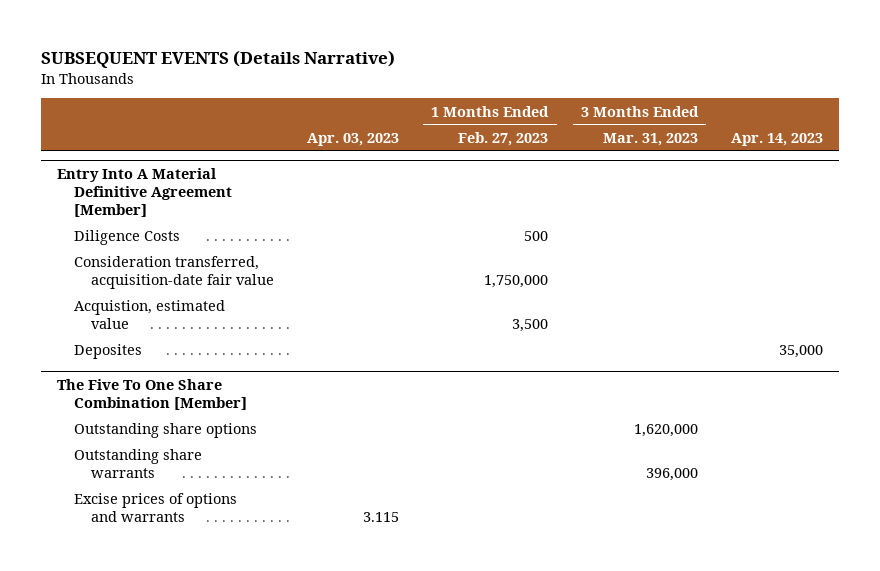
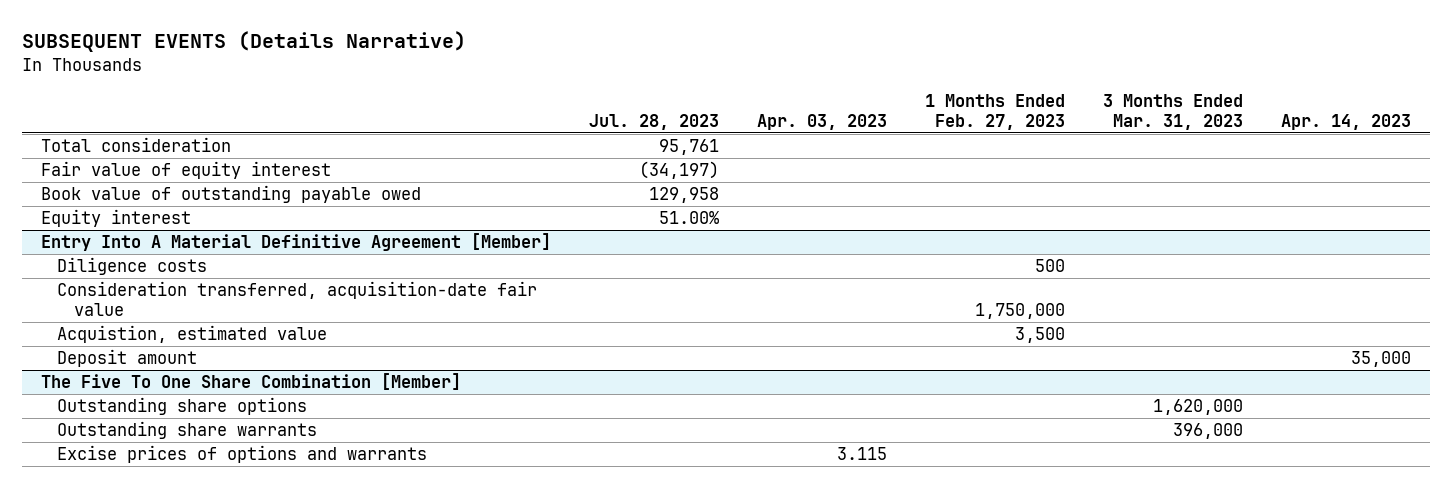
none -> [588,113,719,130] Jul. 28, 2023
none -> [40,137,231,153] Total consideration
none -> [40,161,331,180] Fair value of equity interest
none -> [40,185,421,204] Book value of outstanding payable owed
none -> [40,209,191,228] Equity interest
[74,230,181,246] Diligence Costs -> [57,257,208,276] Diligence costs
[74,344,143,360] Deposites -> [57,349,198,368] Deposit amount

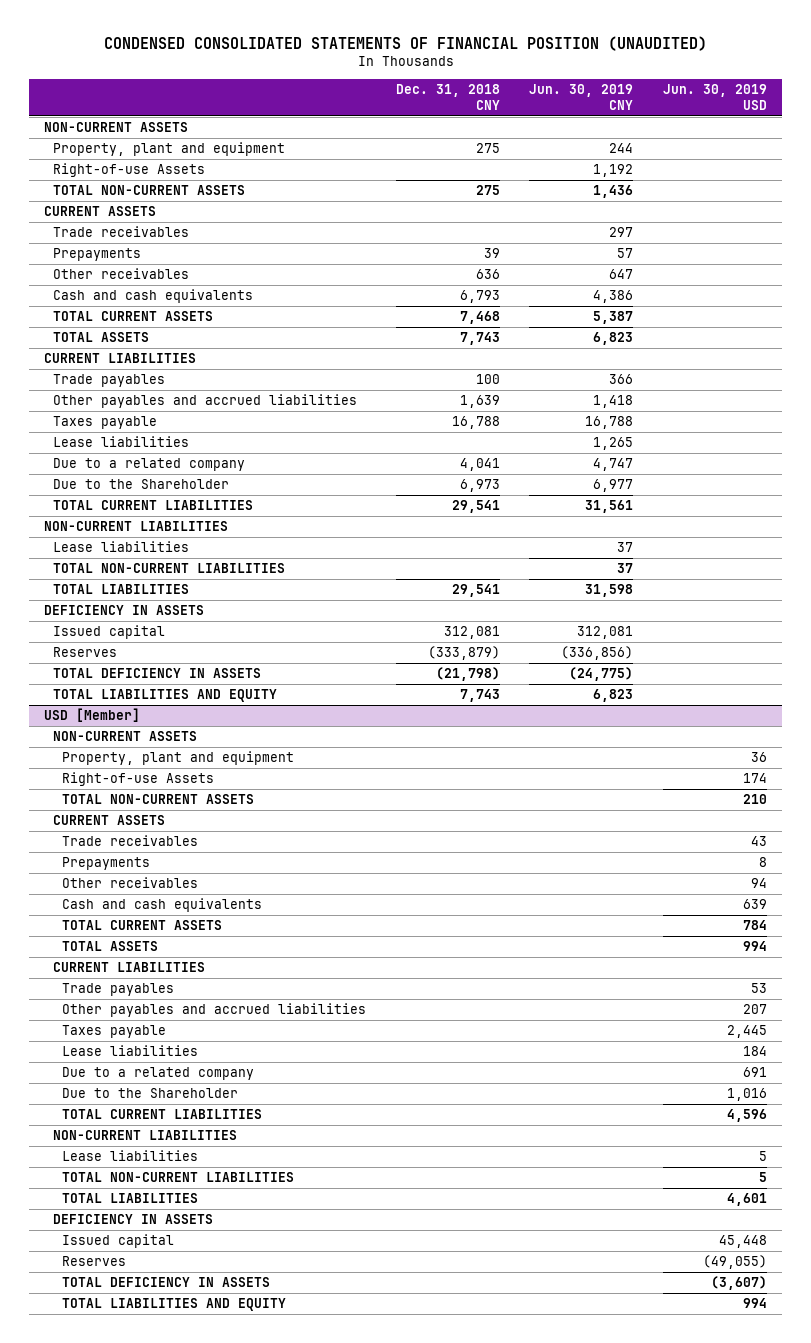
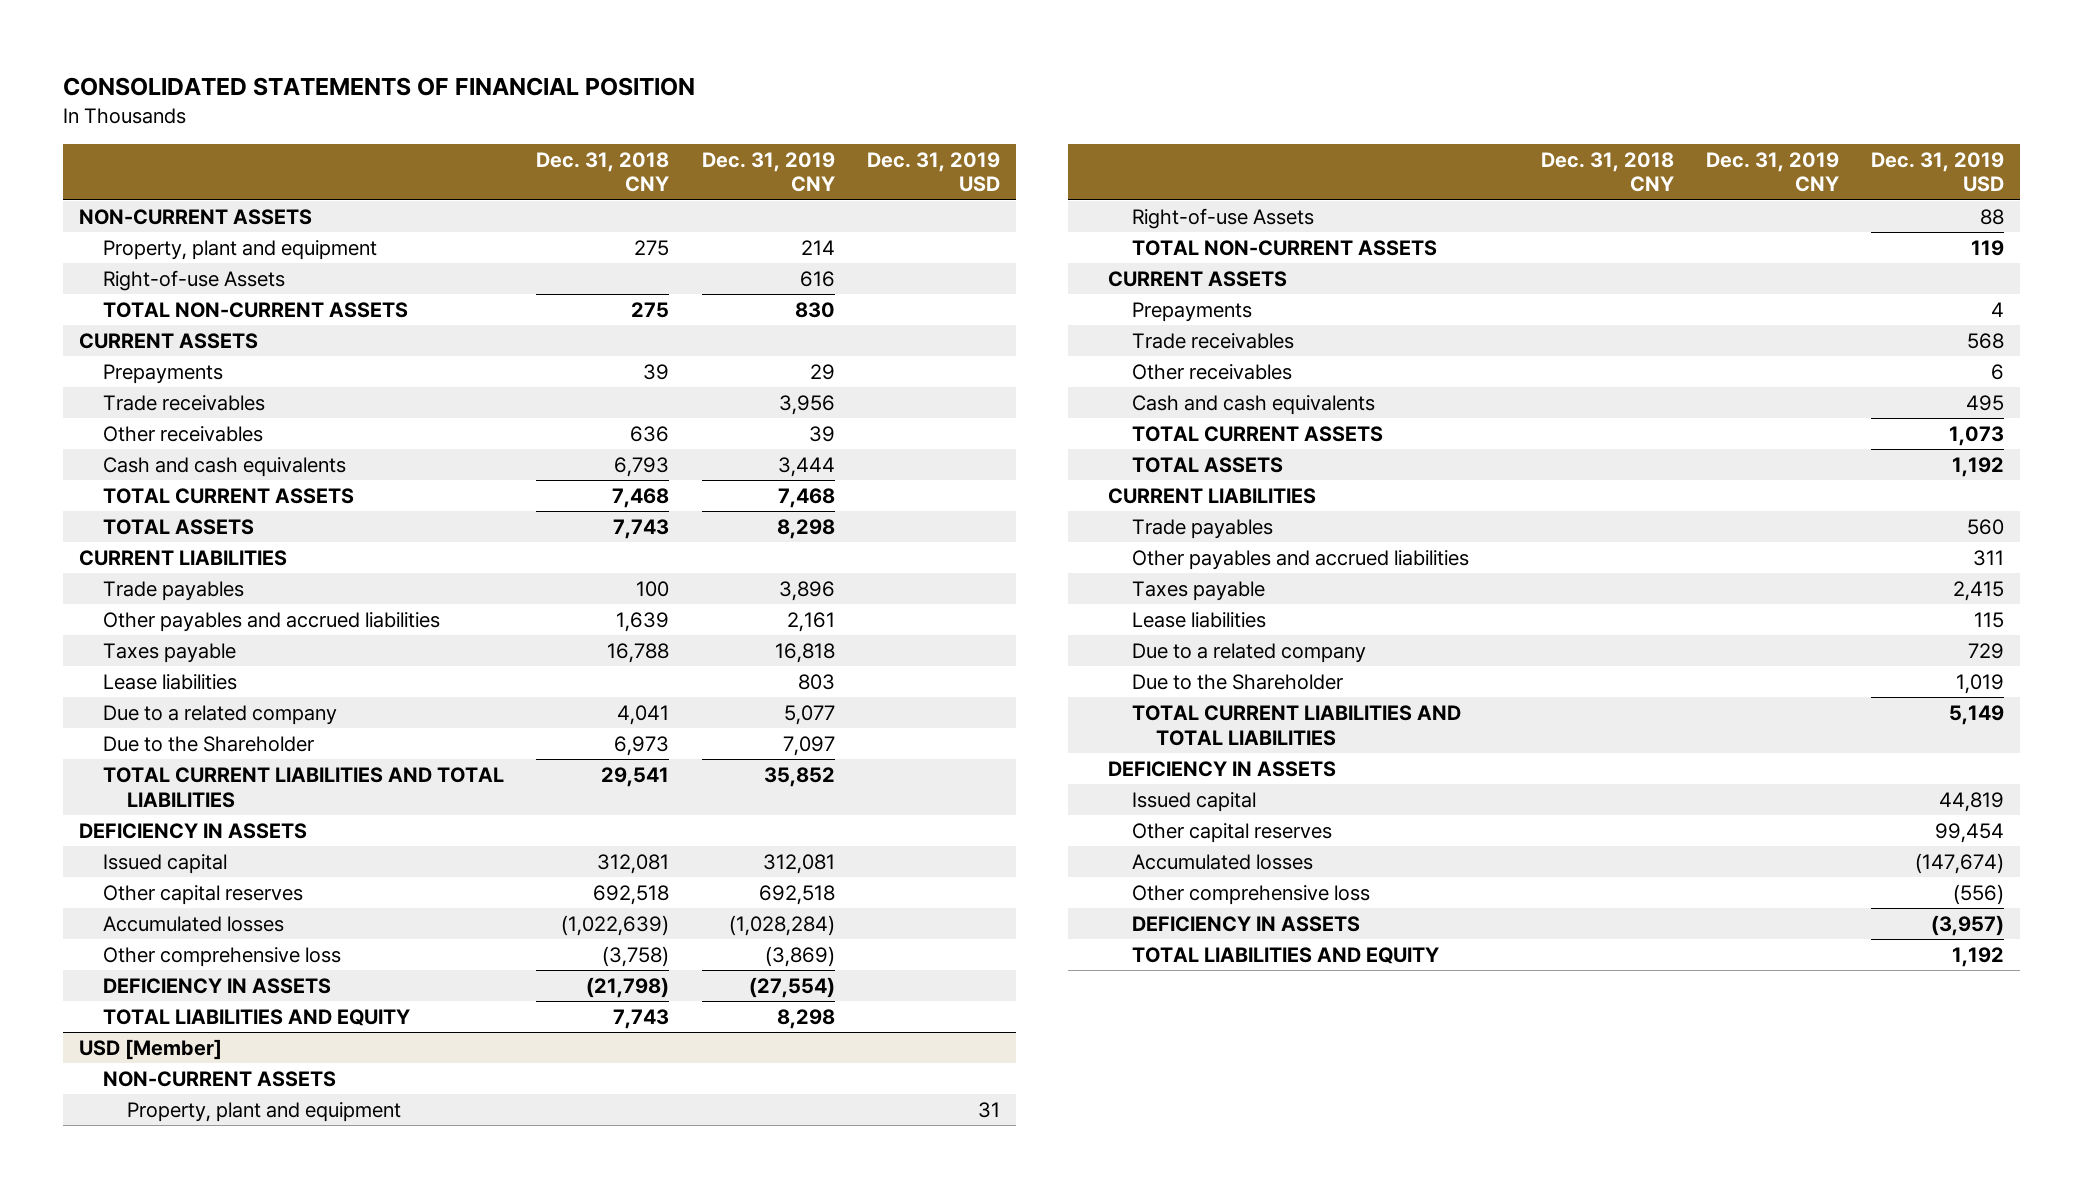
[103,35,707,51] CONDENSED CONSOLIDATED STATEMENTS OF FINANCIAL POSITION (UNAUDITED) -> [62,77,695,97] CONSOLIDATED STATEMENTS OF FINANCIAL POSITION
[529,83,634,110] Jun. 30, 2019 CNY -> none
[662,83,767,110] Jun. 30, 2019 USD -> none
none -> [701,151,835,193] Dec. 31, 2019 CNY
none -> [866,151,1000,193] Dec. 31, 2019 USD
[53,226,190,238] Trade receivables -> [103,394,266,411] Trade receivables
[53,500,254,511] TOTAL CURRENT LIABILITIES -> none
[44,521,229,532] NON-CURRENT LIABILITIES -> none
[53,541,190,553] Lease liabilities -> none
[53,563,286,574] TOTAL NON-CURRENT LIABILITIES -> none
[53,584,190,595] TOTAL LIABILITIES -> [103,766,505,808] TOTAL CURRENT LIABILITIES AND TOTAL LIABILITIES
[53,647,118,658] Reserves -> [103,884,304,905] Other capital reserves
[427,646,500,661] (333,879) -> [593,884,670,905] 692,518
none -> [103,915,285,932] Accumulated losses
none -> [103,946,342,967] Other comprehensive loss
[53,668,262,679] TOTAL DEFICIENCY IN ASSETS -> [103,977,332,994] DEFICIENCY IN ASSETS
[62,835,199,847] Trade receivables -> [1131,332,1294,349] Trade receivables
[62,1109,263,1120] TOTAL CURRENT LIABILITIES -> none
[53,1130,238,1141] NON-CURRENT LIABILITIES -> none
[62,1150,199,1162] Lease liabilities -> none
[62,1172,295,1183] TOTAL NON-CURRENT LIABILITIES -> none
[62,1193,199,1204] TOTAL LIABILITIES -> [1131,704,1461,746] TOTAL CURRENT LIABILITIES AND TOTAL LIABILITIES
[62,1256,127,1267] Reserves -> [1131,822,1332,843] Other capital reserves
none -> [1131,853,1313,870] Accumulated losses
none -> [1131,884,1370,905] Other comprehensive loss
[62,1277,271,1288] TOTAL DEFICIENCY IN ASSETS -> [1131,915,1360,932] DEFICIENCY IN ASSETS

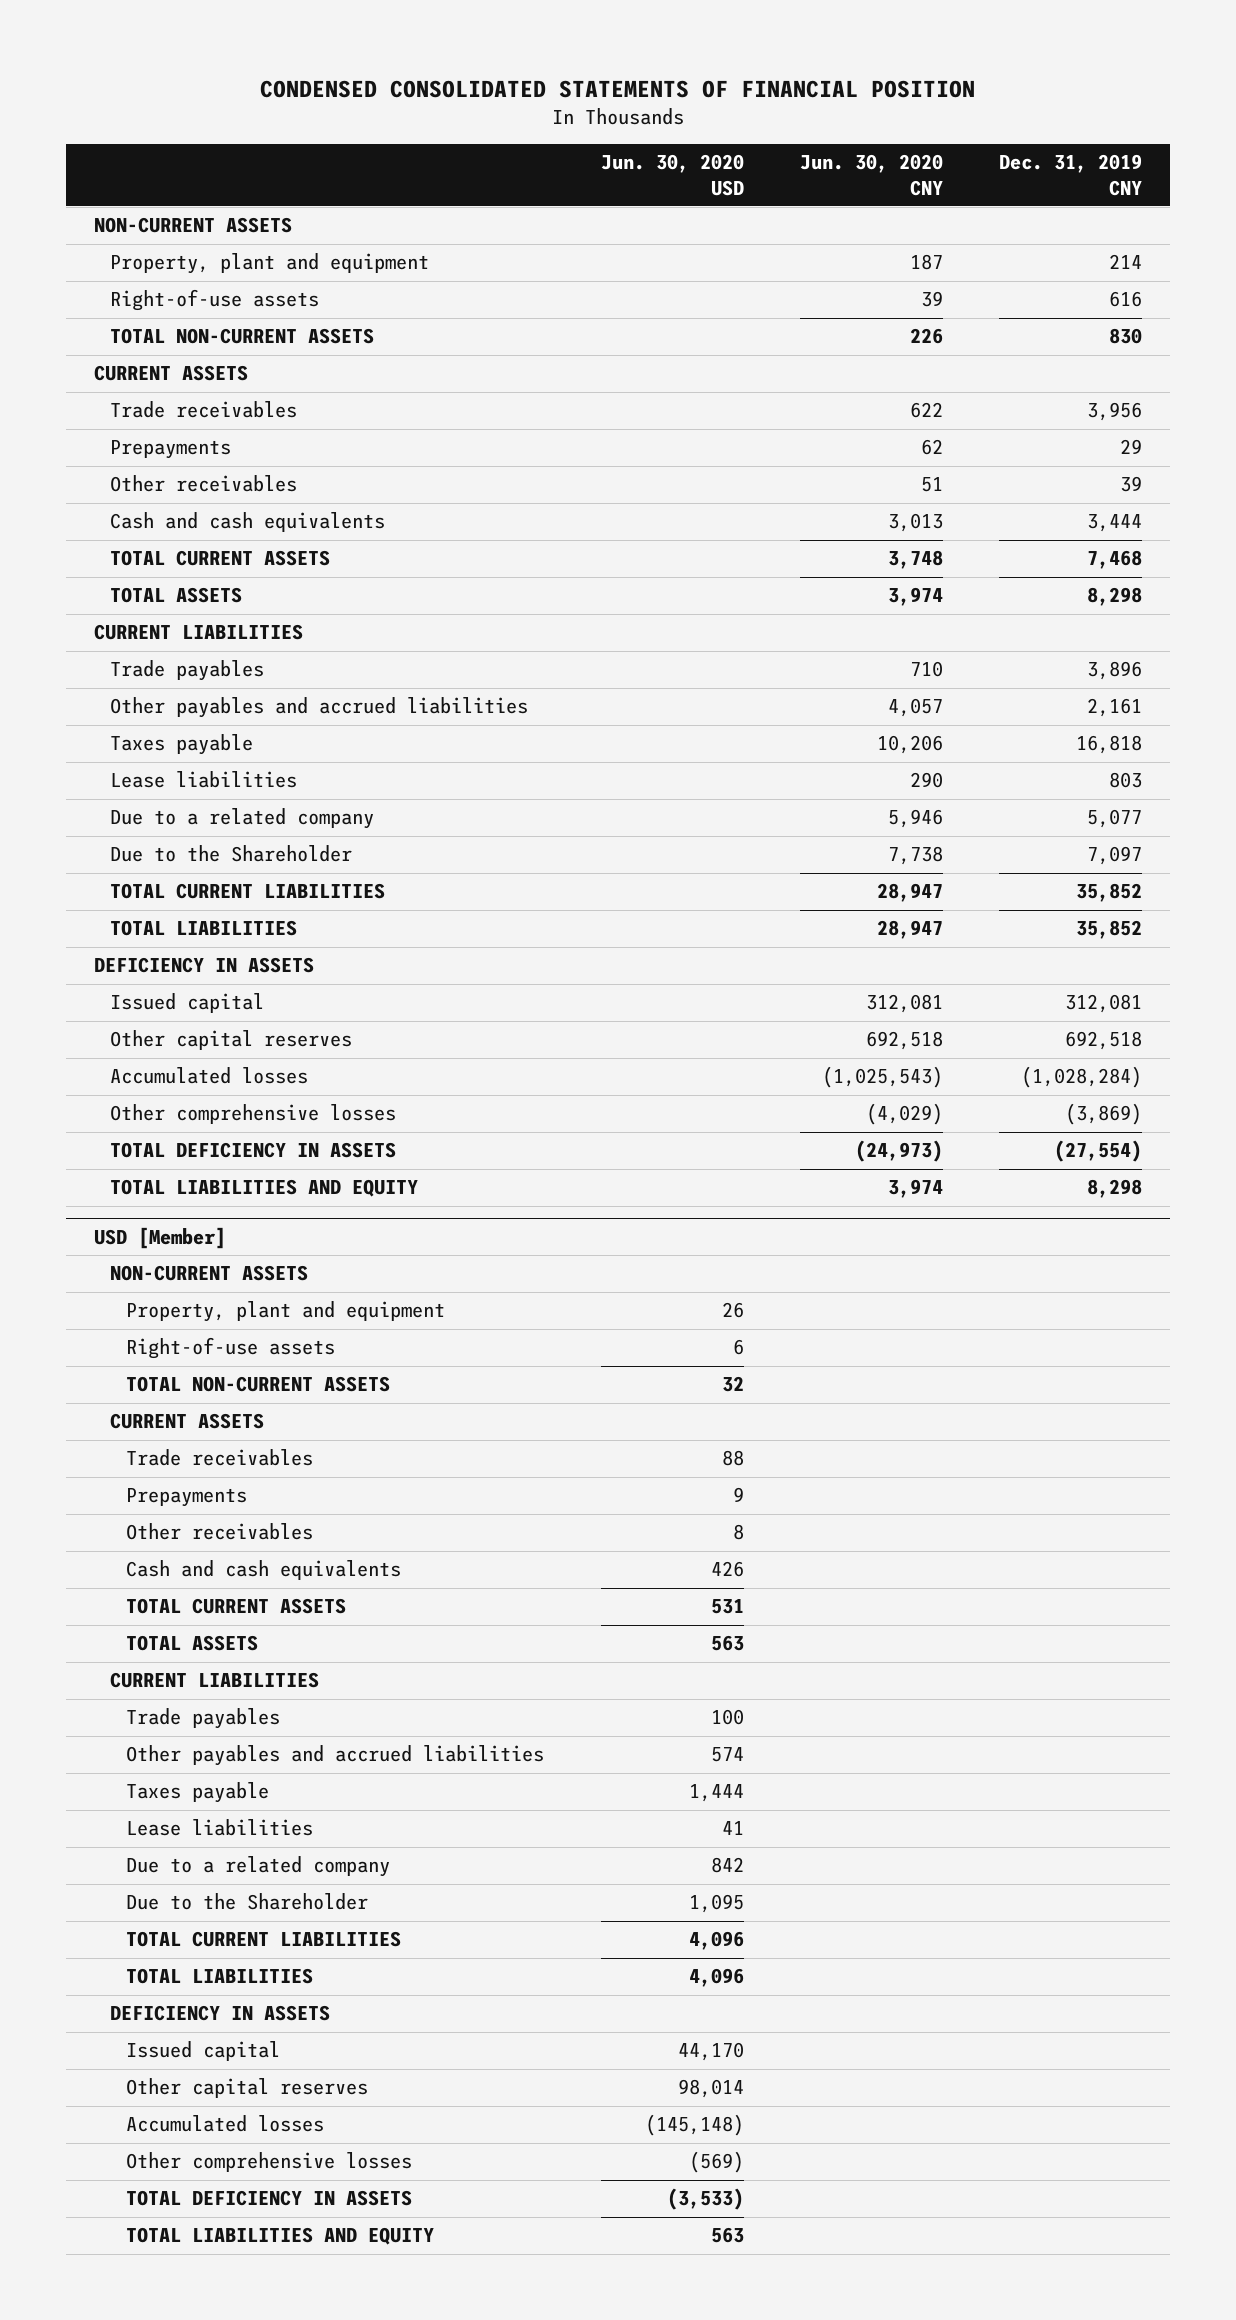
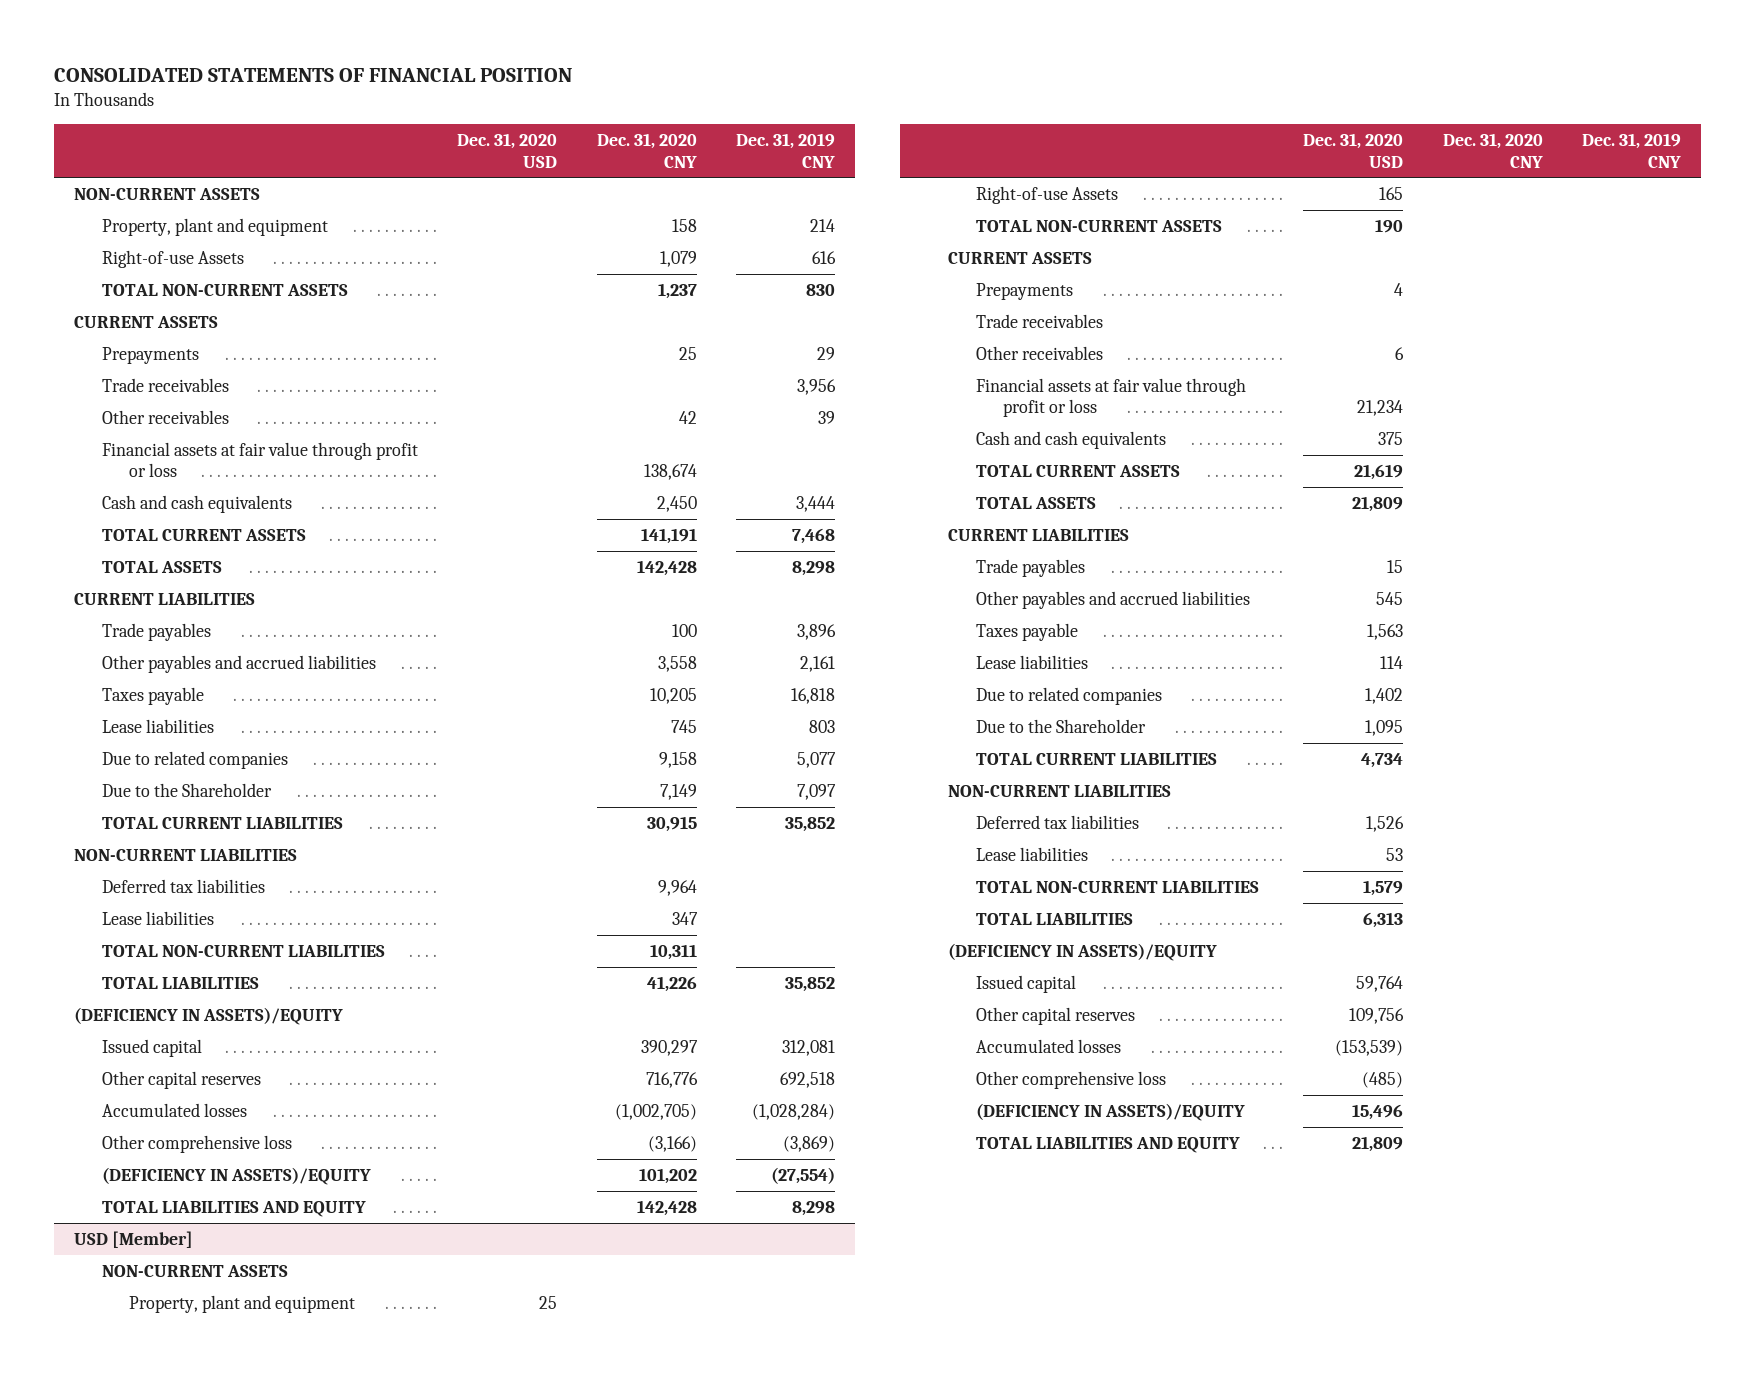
[259,79,975,98] CONDENSED CONSOLIDATED STATEMENTS OF FINANCIAL POSITION -> [53,67,572,82] CONSOLIDATED STATEMENTS OF FINANCIAL POSITION
[600,153,744,196] Jun. 30, 2020 USD -> none
[799,153,943,196] Jun. 30, 2020 CNY -> none
none -> [457,133,558,168] Dec. 31, 2020 USD
none -> [596,133,697,168] Dec. 31, 2020 CNY
[110,289,320,312] Right-of-use assets -> [101,249,244,268] Right-of-use Assets
[110,401,298,419] Trade receivables -> [101,377,229,392] Trade receivables
none -> [101,441,418,478] Financial assets at fair value through profit or loss
[110,808,375,830] Due to a related company -> [101,750,288,769] Due to related companies
none -> [73,848,297,861] NON-CURRENT LIABILITIES
none -> [101,878,265,893] Deferred tax liabilities
none -> [101,910,214,925] Lease liabilities
none -> [101,944,385,957] TOTAL NON-CURRENT LIABILITIES
[93,957,314,974] DEFICIENCY IN ASSETS -> [73,1006,343,1025] (DEFICIENCY IN ASSETS)/EQUITY
[110,1104,397,1125] Other comprehensive losses -> [101,1134,292,1153] Other comprehensive loss
[110,1142,397,1159] TOTAL DEFICIENCY IN ASSETS -> [101,1166,371,1185] (DEFICIENCY IN ASSETS)/EQUITY
[126,1337,336,1360] Right-of-use assets -> [975,185,1118,204] Right-of-use Assets
[126,1449,314,1467] Trade receivables -> [975,313,1103,328] Trade receivables
none -> [975,377,1246,418] Financial assets at fair value through profit or loss
[126,1856,391,1878] Due to a related company -> [975,686,1162,705] Due to related companies
none -> [947,784,1171,797] NON-CURRENT LIABILITIES
none -> [975,814,1139,829] Deferred tax liabilities
none -> [975,846,1088,861] Lease liabilities
none -> [975,880,1259,893] TOTAL NON-CURRENT LIABILITIES
[110,2005,331,2022] DEFICIENCY IN ASSETS -> [947,942,1217,961] (DEFICIENCY IN ASSETS)/EQUITY
[126,2152,413,2173] Other comprehensive losses -> [975,1070,1166,1089] Other comprehensive loss
[126,2190,413,2207] TOTAL DEFICIENCY IN ASSETS -> [975,1102,1245,1121] (DEFICIENCY IN ASSETS)/EQUITY

